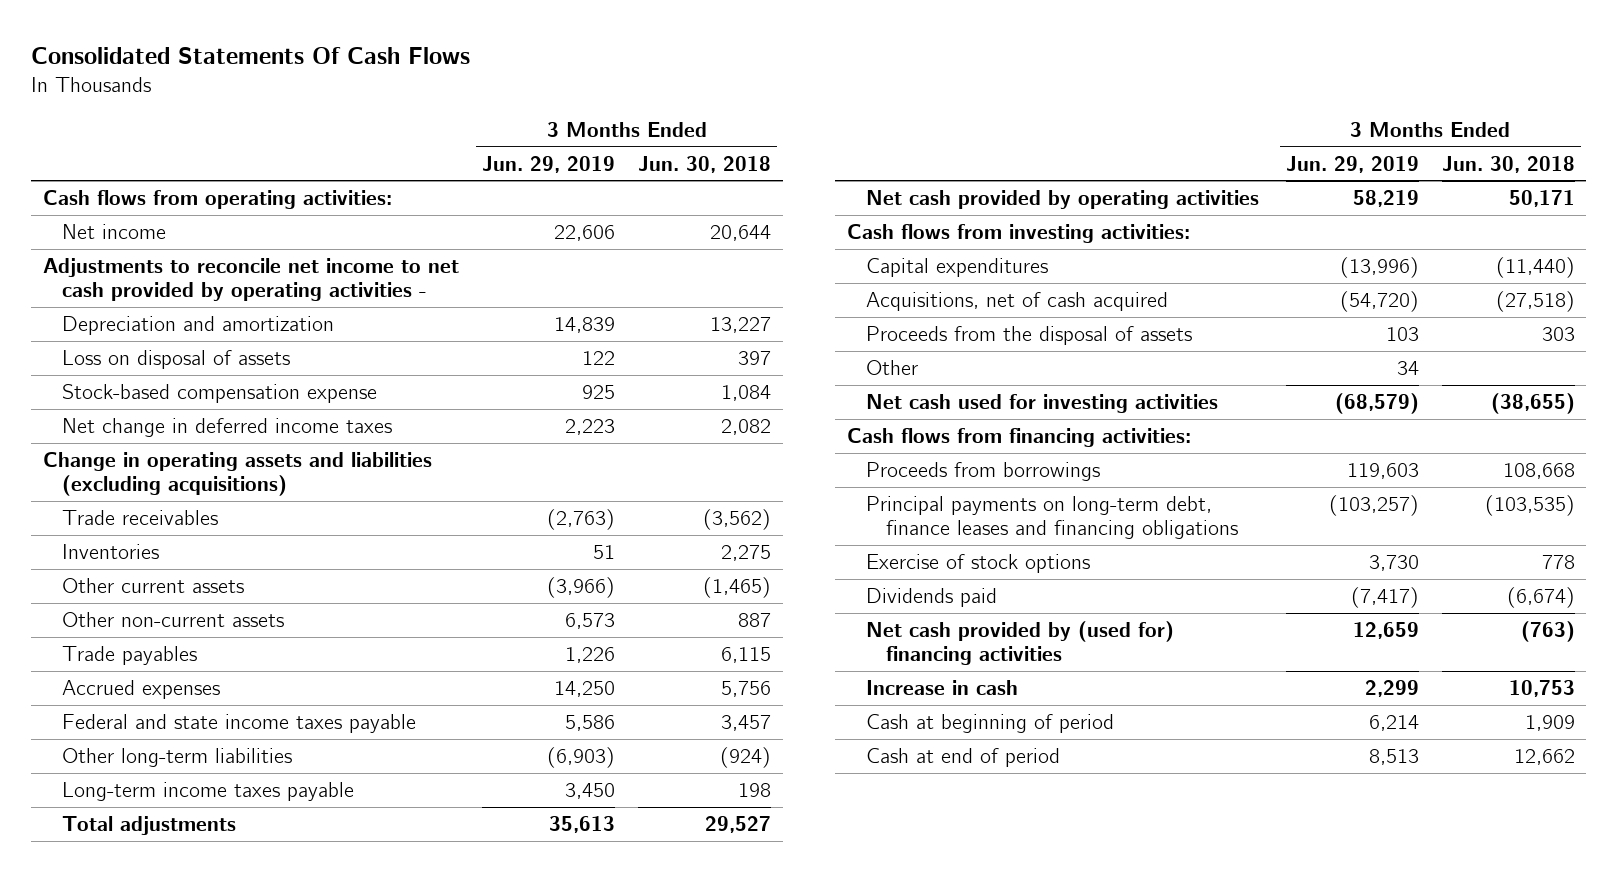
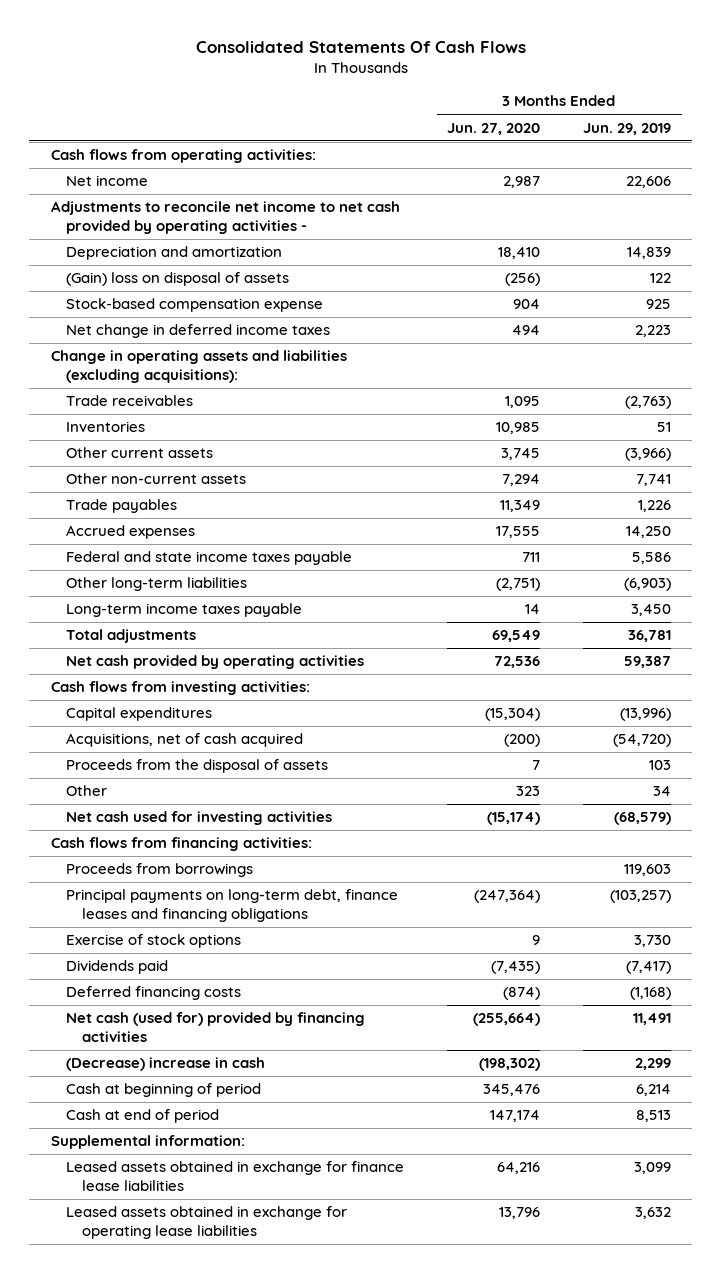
[638,155,772,173] Jun. 30, 2018 -> none
none -> [447,122,541,135] Jun. 27, 2020
[62,350,291,370] Loss on disposal of assets -> [66,272,290,287] (Gain) loss on disposal of assets
[42,452,432,497] Change in operating assets and liabilities (excluding acquisitions) -> [50,350,347,383] Change in operating assets and liabilities (excluding acquisitions):
[564,613,615,630] 6,573 -> [636,474,672,487] 7,741
[548,816,615,834] 35,613 -> [628,630,672,643] 36,781
[1352,190,1419,208] 58,219 -> [624,656,672,669] 59,387
none -> [66,986,242,1001] Deferred financing costs
[866,621,1175,666] Net cash provided by (used for) financing activities -> [66,1012,366,1042] Net cash (used for) provided by financing activities
[1352,622,1419,640] 12,659 -> [633,1013,672,1026] 11,491
[866,680,1019,696] Increase in cash -> [66,1057,266,1072] (Decrease) increase in cash
none -> [50,1135,245,1150] Supplemental information:
none -> [66,1161,405,1191] Leased assets obtained in exchange for finance lease liabilities
none -> [66,1206,348,1239] Leased assets obtained in exchange for operating lease liabilities

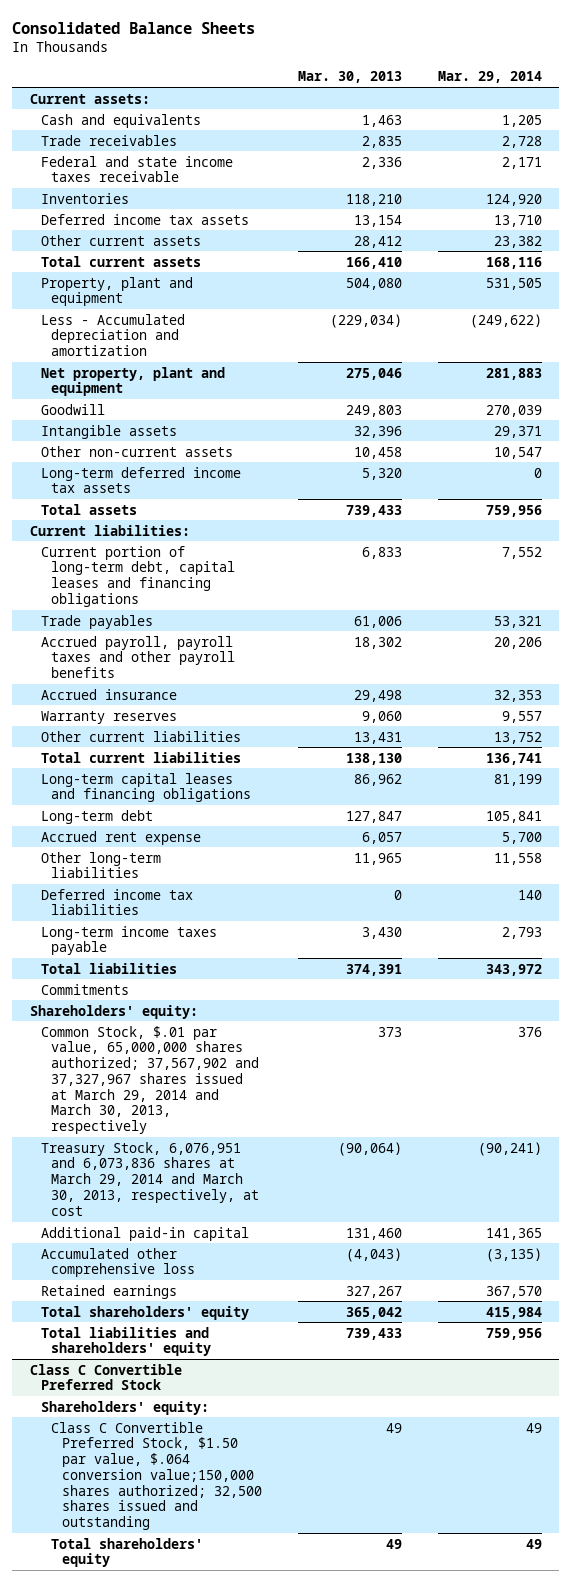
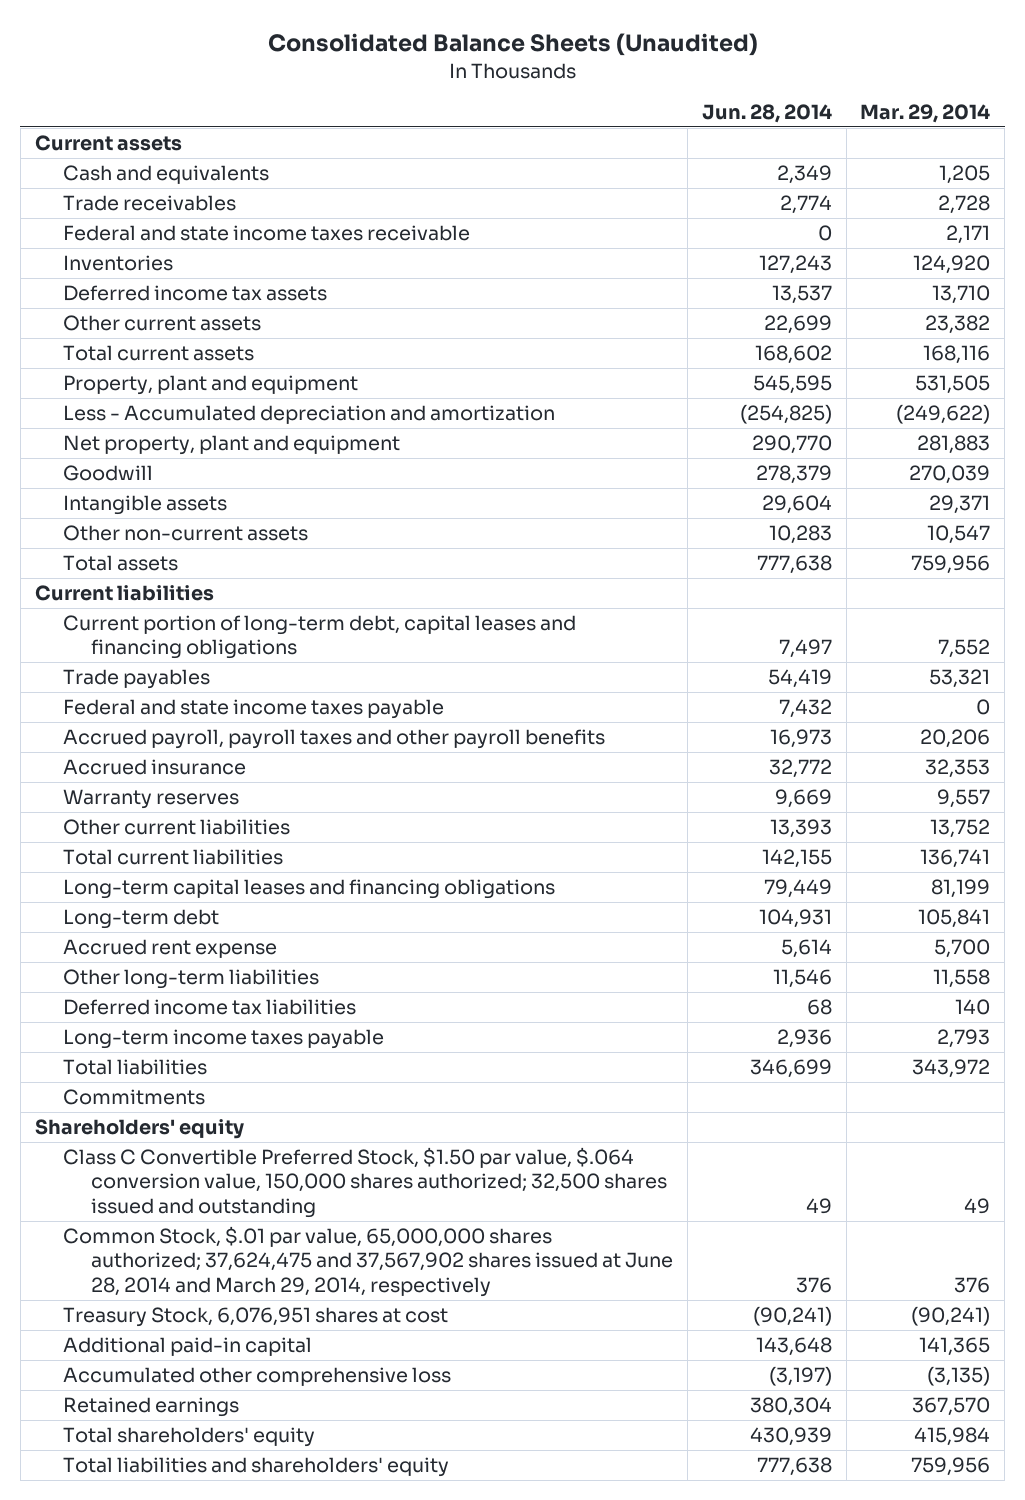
[12,21,256,34] Consolidated Balance Sheets -> [267,33,758,57] Consolidated Balance Sheets (Unaudited)
[297,71,402,84] Mar. 30, 2013 -> none
none -> [701,104,832,124] Jun. 28, 2014
[30,93,151,104] Current assets: -> [34,135,182,152] Current assets
[40,466,241,494] Long-term deferred income tax assets -> none
[30,524,191,536] Current liabilities: -> [34,585,214,602] Current liabilities
none -> [62,699,444,720] Federal and state income taxes payable
[30,1004,199,1019] Shareholders' equity: -> [34,1119,244,1140] Shareholders' equity
none -> [62,1147,668,1218] Class C Convertible Preferred Stock, $1.50 par value, $.064 conversion value, 150,000 shares authorized; 32,500 shares issued and outstanding
[40,1025,260,1135] Common Stock, $.01 par value, 65,000,000 shares authorized; 37,567,902 and 37,327,967 shares issued at March 29, 2014 and March 30, 2013, respectively -> [62,1226,674,1297] Common Stock, $.01 par value, 65,000,000 shares authorized; 37,624,475 and 37,567,902 shares issued at June 28, 2014 and March 29, 2014, respectively
[40,1141,260,1216] Treasury Stock, 6,076,951 and 6,073,836 shares at March 29, 2014 and March 30, 2013, respectively, at cost -> [62,1307,448,1328] Treasury Stock, 6,076,951 shares at cost
[30,1363,183,1391] Class C Convertible Preferred Stock -> none
[40,1400,209,1415] Shareholders' equity: -> none
[51,1421,262,1531] Class C Convertible Preferred Stock, $1.50 par value, $.064 conversion value;150,000 shares authorized; 32,500 shares issued and outstanding -> none
[51,1537,204,1568] Total shareholders' equity -> none

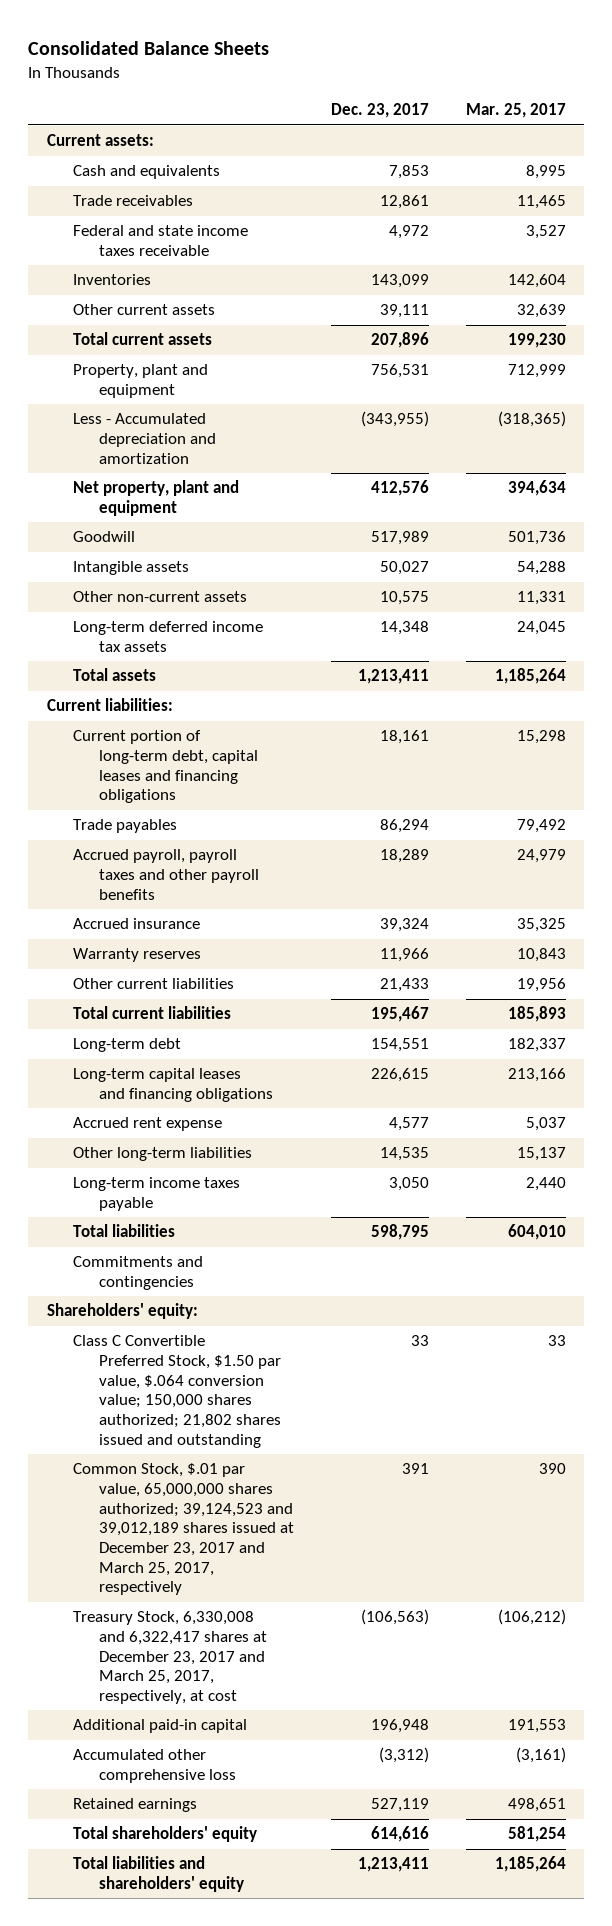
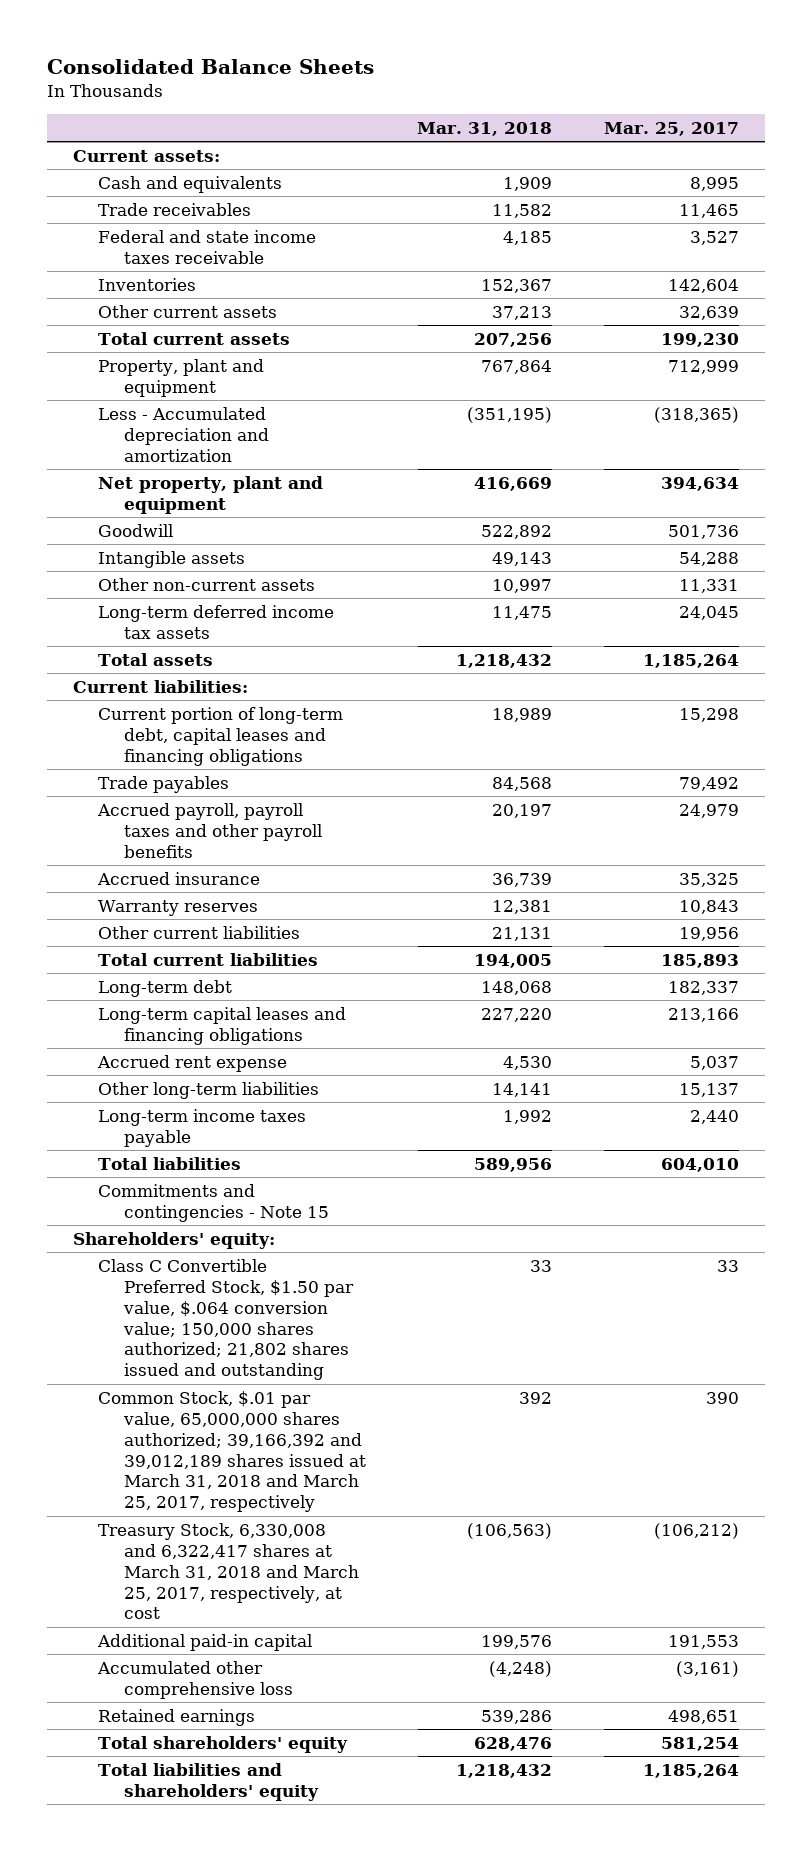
[331,103,430,119] Dec. 23, 2017 -> none
none -> [417,121,553,136] Mar. 31, 2018
[73,1256,204,1291] Commitments and contingencies -> [98,1183,329,1222] Commitments and contingencies - Note 15
[73,1463,295,1596] Common Stock, $.01 par value, 65,000,000 shares authorized; 39,124,523 and 39,012,189 shares issued at December 23, 2017 and March 25, 2017, respectively -> [98,1390,366,1513] Common Stock, $.01 par value, 65,000,000 shares authorized; 39,166,392 and 39,012,189 shares issued at March 31, 2018 and March 25, 2017, respectively
[73,1611,268,1705] Treasury Stock, 6,330,008 and 6,322,417 shares at December 23, 2017 and March 25, 2017, respectively, at cost -> [98,1522,359,1620] Treasury Stock, 6,330,008 and 6,322,417 shares at March 31, 2018 and March 25, 2017, respectively, at cost

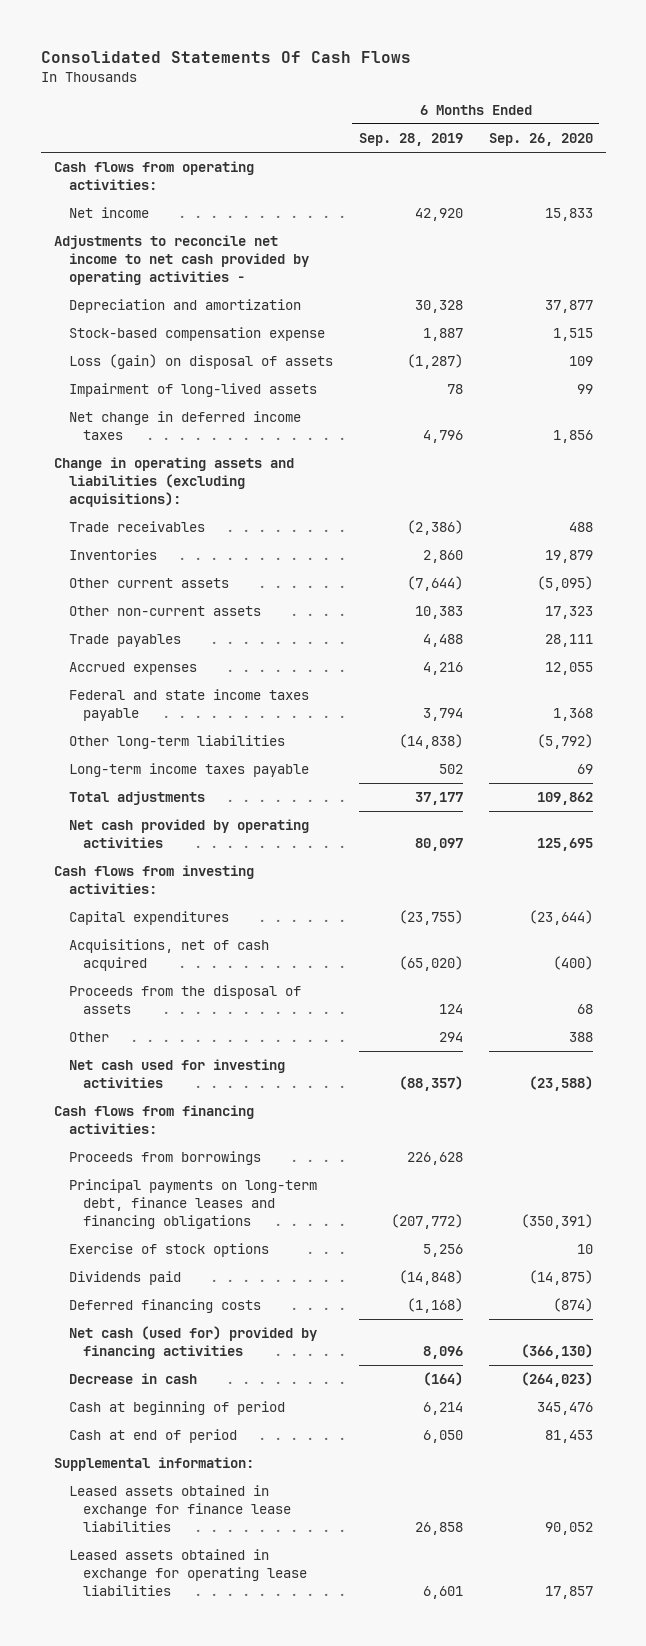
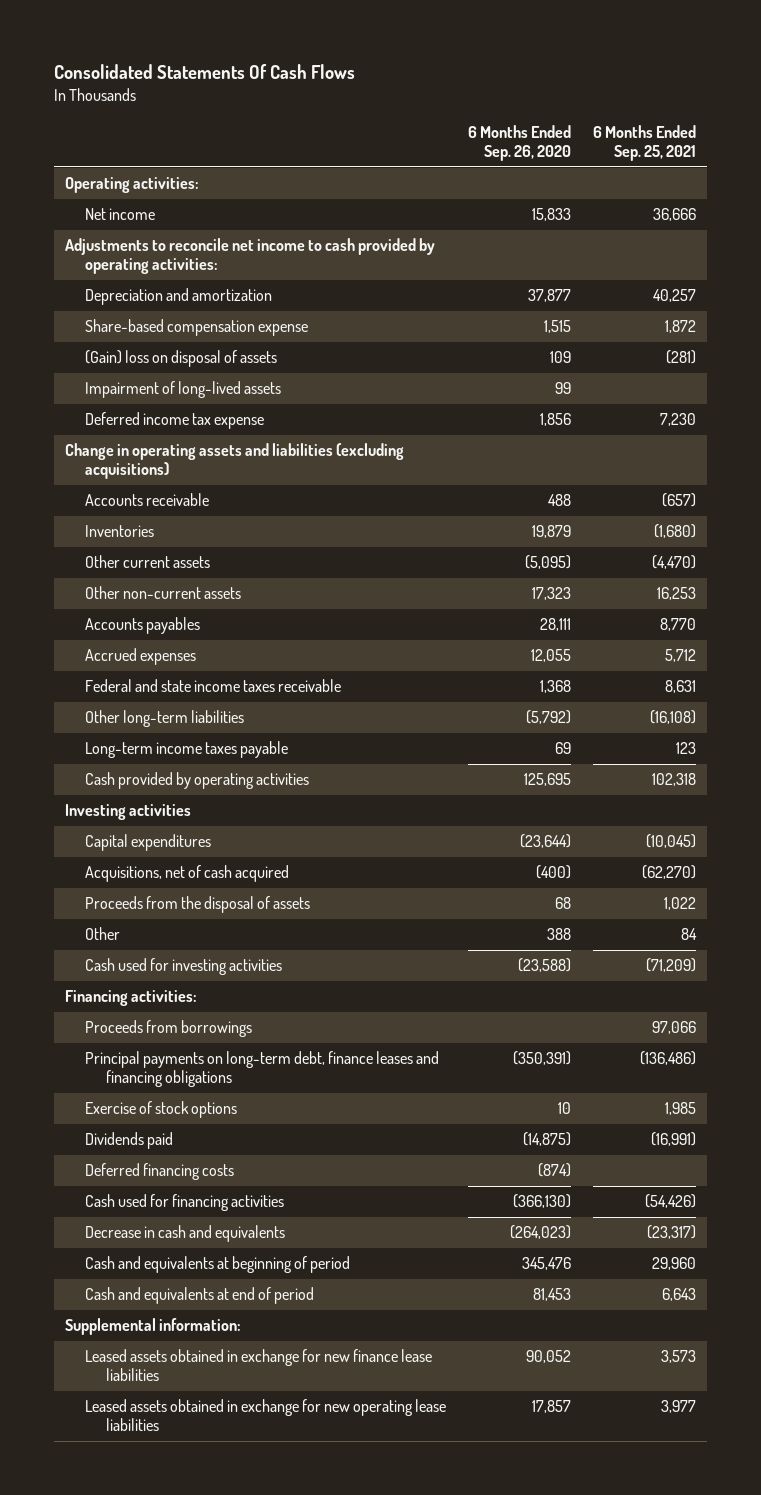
[358,133,463,147] Sep. 28, 2019 -> none
none -> [593,124,697,162] 6 Months Ended Sep. 25, 2021
[53,161,254,191] Cash flows from operating activities: -> [64,177,199,194] Operating activities:
[53,235,309,285] Adjustments to reconcile net income to net cash provided by operating activities - -> [64,238,435,275] Adjustments to reconcile net income to cash provided by operating activities:
[68,327,325,342] Stock-based compensation expense -> [85,319,309,337] Share-based compensation expense
[68,354,333,370] Loss (gain) on disposal of assets -> [85,350,278,368] (Gain) loss on disposal of assets
[68,411,301,441] Net change in deferred income taxes -> [85,412,265,430] Deferred income tax expense
[53,457,294,507] Change in operating assets and liabilities (excluding acquisitions): -> [64,443,404,480] Change in operating assets and liabilities (excluding acquisitions)
[68,521,205,533] Trade receivables -> [85,493,210,507] Accounts receivable
[68,634,181,648] Trade payables -> [85,617,201,635] Accounts payables
[68,689,309,722] Federal and state income taxes payable -> [85,679,342,693] Federal and state income taxes receivable
[68,791,205,806] Total adjustments -> none
[68,819,309,849] Net cash provided by operating activities -> [85,772,310,790] Cash provided by operating activities
[53,865,254,895] Cash flows from investing activities: -> [64,804,191,821] Investing activities
[68,1059,285,1089] Net cash used for investing activities -> [85,958,283,976] Cash used for investing activities
[53,1105,254,1135] Cash flows from financing activities: -> [64,990,197,1007] Financing activities:
[68,1326,317,1360] Net cash (used for) provided by financing activities -> [85,1194,285,1212] Cash used for financing activities
[68,1373,197,1385] Decrease in cash -> [85,1225,286,1243] Decrease in cash and equivalents
[68,1401,285,1416] Cash at beginning of period -> [85,1256,351,1274] Cash and equivalents at beginning of period
[68,1429,237,1444] Cash at end of period -> [85,1287,315,1305] Cash and equivalents at end of period
[68,1485,292,1532] Leased assets obtained in exchange for finance lease liabilities -> [85,1349,433,1382] Leased assets obtained in exchange for new finance lease liabilities
[68,1549,308,1596] Leased assets obtained in exchange for operating lease liabilities -> [85,1399,447,1432] Leased assets obtained in exchange for new operating lease liabilities

